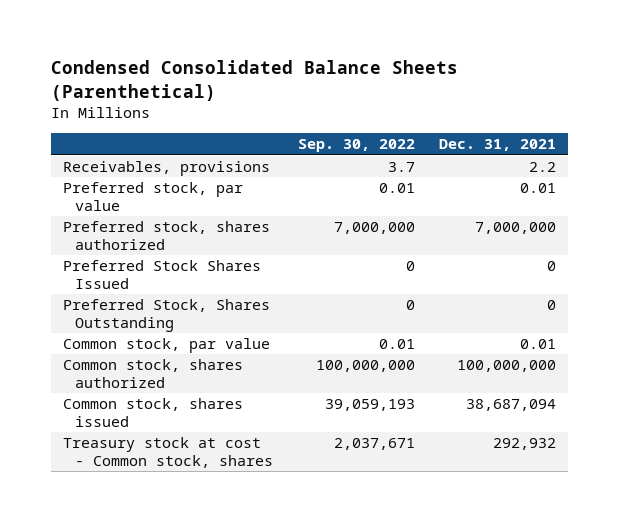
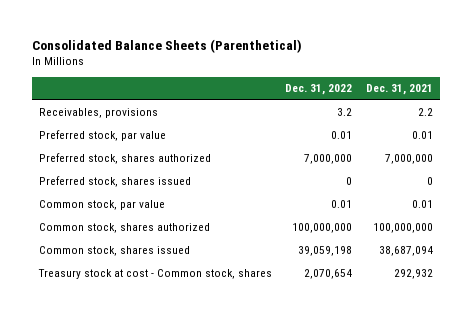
[50,60,458,101] Condensed Consolidated Balance Sheets (Parenthetical) -> [31,38,302,53] Consolidated Balance Sheets (Parenthetical)
[297,139,415,153] Sep. 30, 2022 -> none
none -> [285,84,353,96] Dec. 31, 2022
[62,299,270,332] Preferred Stock, Shares Outstanding -> none
[62,260,261,289] Preferred Stock Shares Issued -> [38,176,191,188] Preferred stock, shares issued

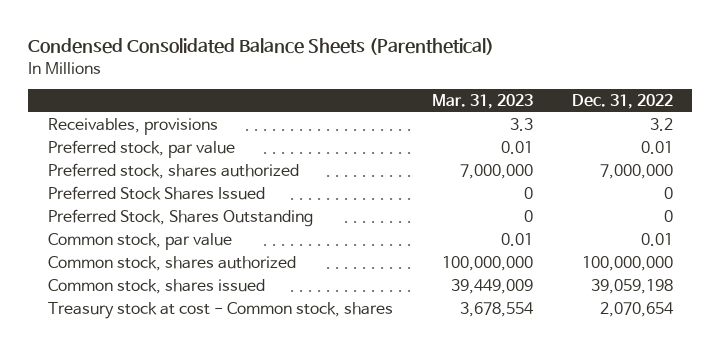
[31,38,302,53] Consolidated Balance Sheets (Parenthetical) -> [28,38,495,56] Condensed Consolidated Balance Sheets (Parenthetical)
[365,84,433,96] Dec. 31, 2021 -> none
none -> [431,94,533,110] Mar. 31, 2023
[38,176,191,188] Preferred stock, shares issued -> [47,185,265,200] Preferred Stock Shares Issued
none -> [47,208,313,227] Preferred Stock, Shares Outstanding

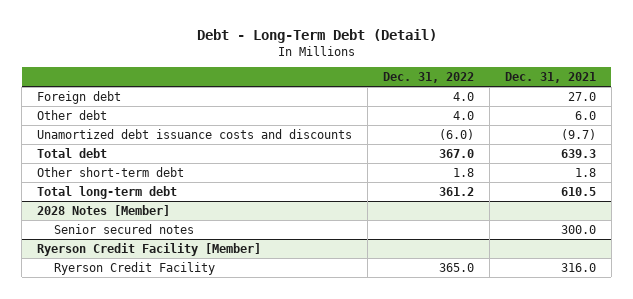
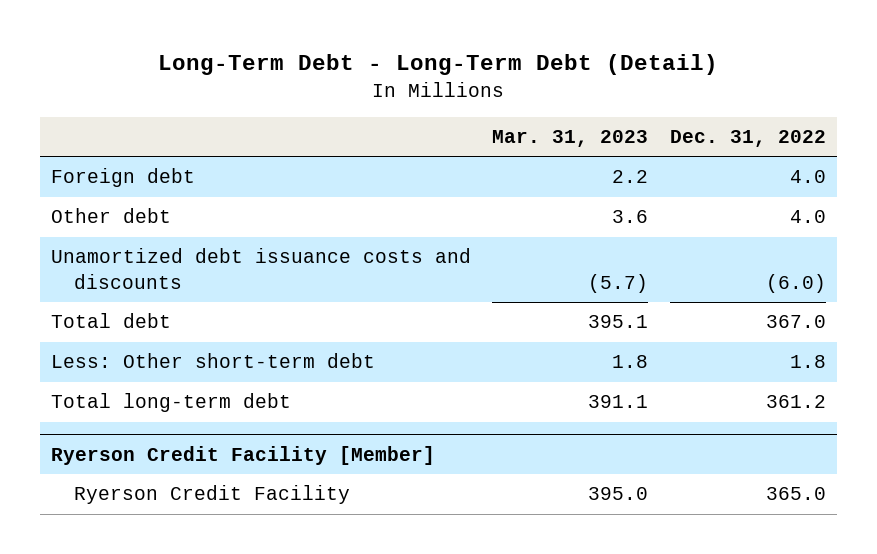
[196,29,437,44] Debt - Long-Term Debt (Detail) -> [158,54,719,76] Long-Term Debt - Long-Term Debt (Detail)
[504,72,596,84] Dec. 31, 2021 -> none
none -> [492,130,649,148] Mar. 31, 2023
[37,166,185,177] Other short-term debt -> [50,353,375,369] Less: Other short-term debt
[37,204,171,216] 2028 Notes [Member] -> none
[53,223,194,234] Senior secured notes -> none

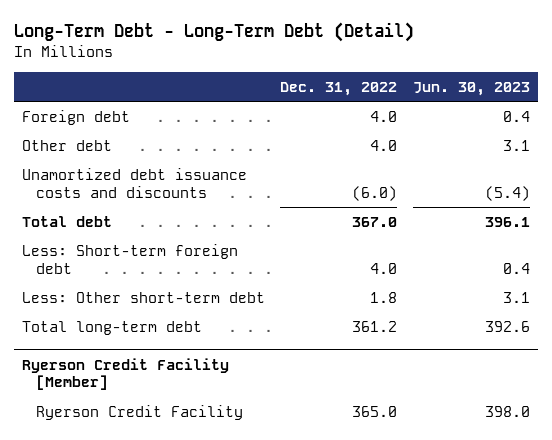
[492,130,649,148] Mar. 31, 2023 -> none
none -> [412,81,530,96] Jun. 30, 2023
none -> [21,243,238,274] Less: Short-term foreign debt

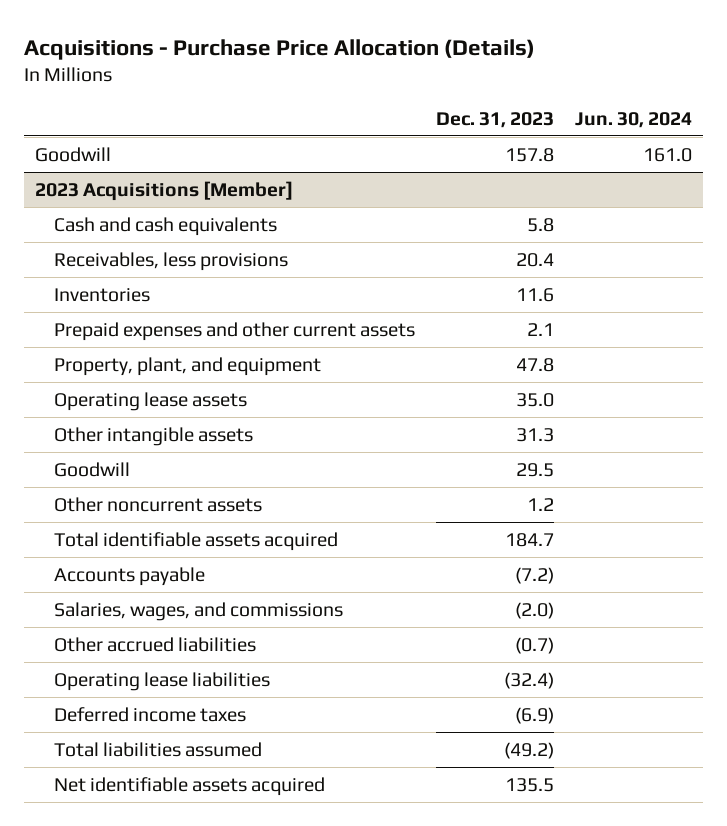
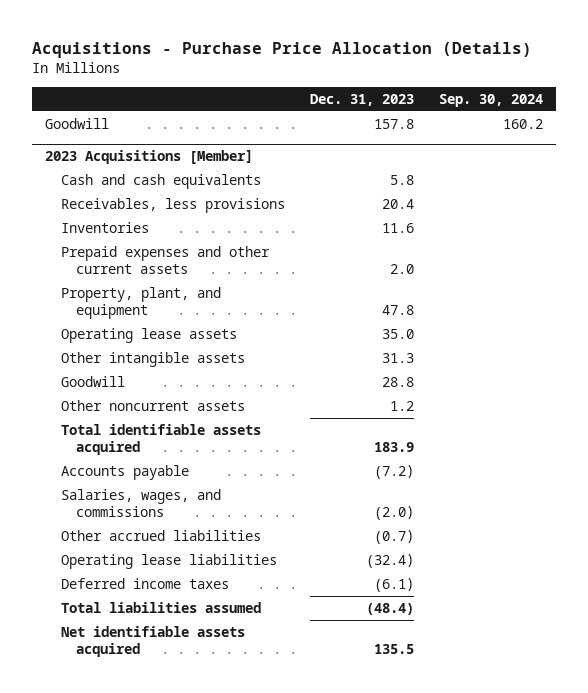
[575,111,693,128] Jun. 30, 2024 -> none
none -> [439,93,544,107] Sep. 30, 2024
[527,322,555,336] 2.1 -> [389,263,414,274] 2.0
[516,462,555,477] 29.5 -> [381,377,414,388] 28.8
[505,532,555,547] 184.7 -> [373,441,414,452] 183.9
[515,706,555,724] (6.9) -> [373,578,414,593] (6.1)
[504,741,555,759] (49.2) -> [365,603,414,616] (48.4)

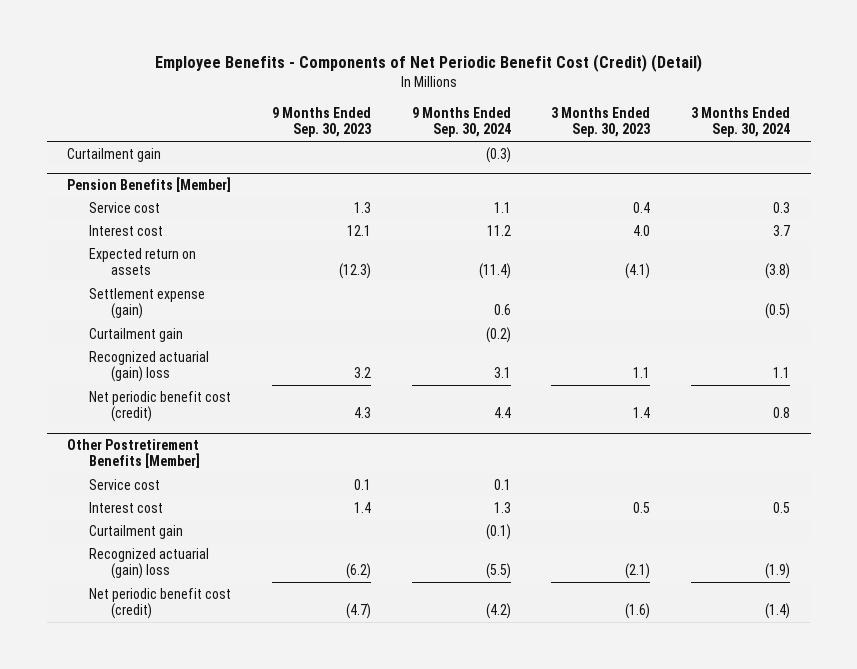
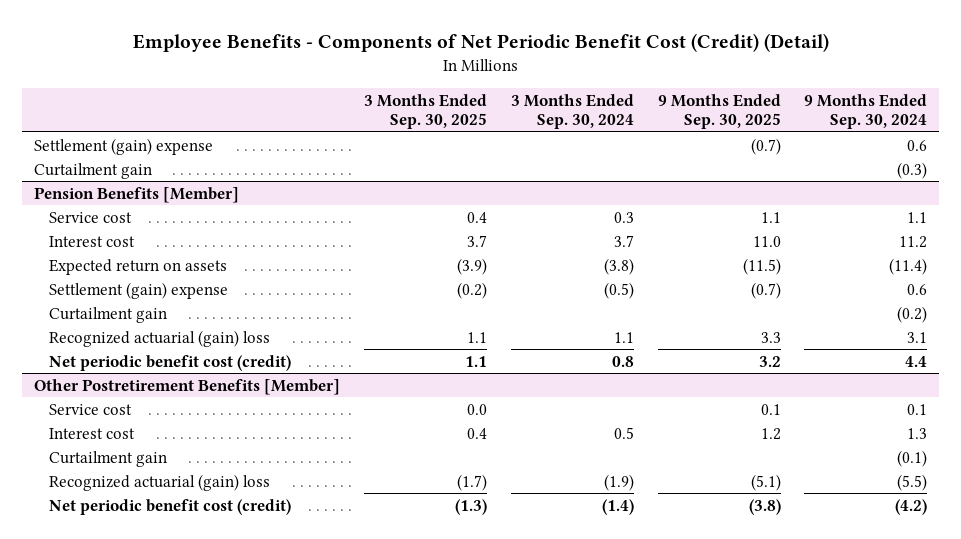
[271,106,371,138] 9 Months Ended Sep. 30, 2023 -> none
[551,106,651,138] 3 Months Ended Sep. 30, 2023 -> none
none -> [363,93,487,130] 3 Months Ended Sep. 30, 2025
none -> [657,93,781,130] 9 Months Ended Sep. 30, 2025
none -> [34,137,214,155] Settlement (gain) expense
[89,287,206,320] Settlement expense (gain) -> [48,281,228,299] Settlement (gain) expense

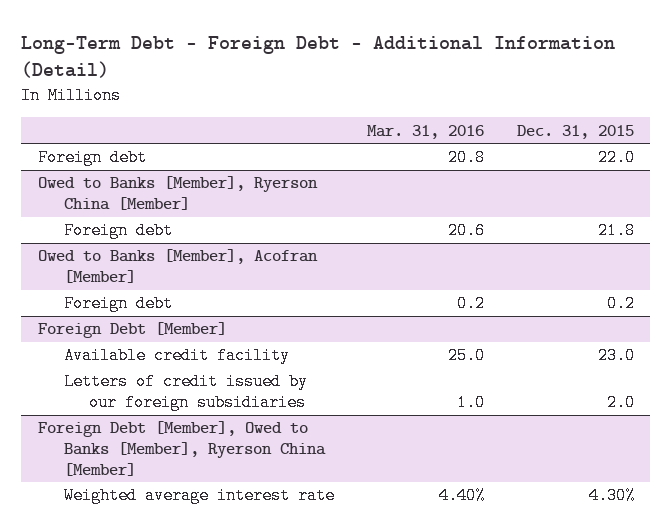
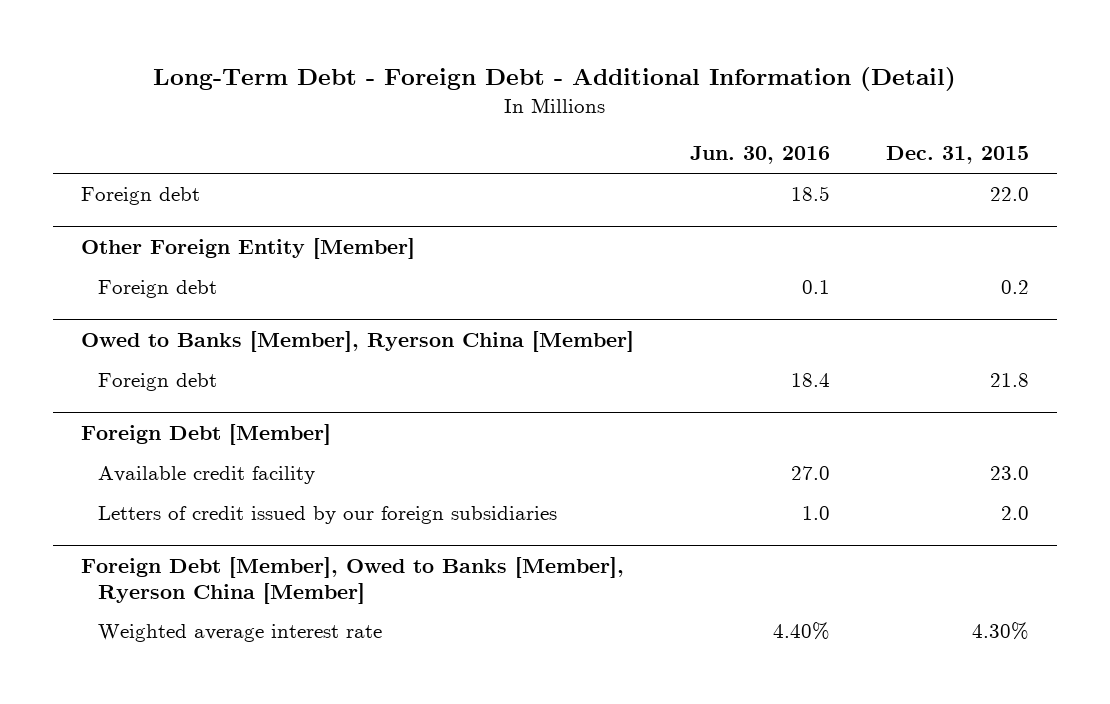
[366,124,484,139] Mar. 31, 2016 -> none
none -> [690,146,831,165] Jun. 30, 2016
none -> [81,237,416,259] Other Foreign Entity [Member]
none -> [97,279,217,298] Foreign debt
[37,249,318,284] Owed to Banks [Member], Acofran [Member] -> none
[63,295,173,313] Foreign debt -> none

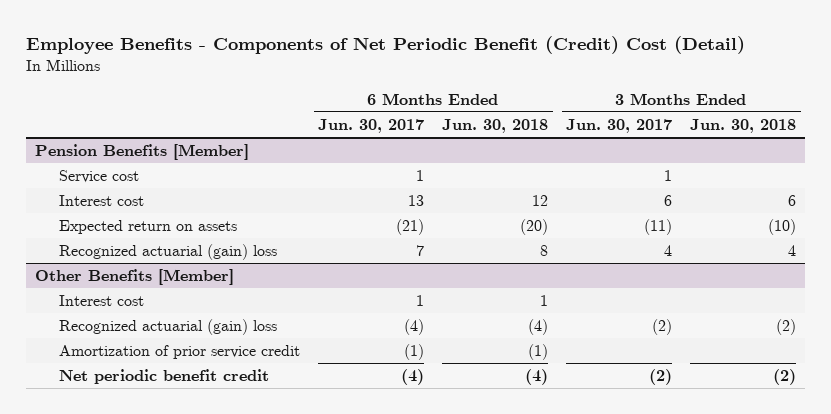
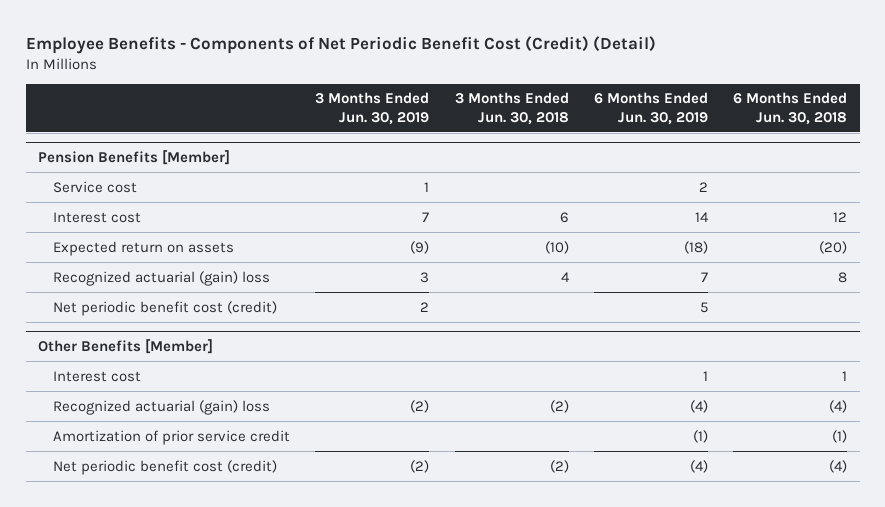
[25,35,745,54] Employee Benefits - Components of Net Periodic Benefit (Credit) Cost (Detail) -> [25,35,656,54] Employee Benefits - Components of Net Periodic Benefit Cost (Credit) (Detail)
[318,118,425,133] Jun. 30, 2017 -> none
[566,118,673,133] Jun. 30, 2017 -> none
none -> [315,92,430,125] 3 Months Ended Jun. 30, 2019
none -> [593,92,708,125] 6 Months Ended Jun. 30, 2019
none -> [53,300,278,316] Net periodic benefit cost (credit)
[59,369,270,385] Net periodic benefit credit -> [53,459,278,475] Net periodic benefit cost (credit)

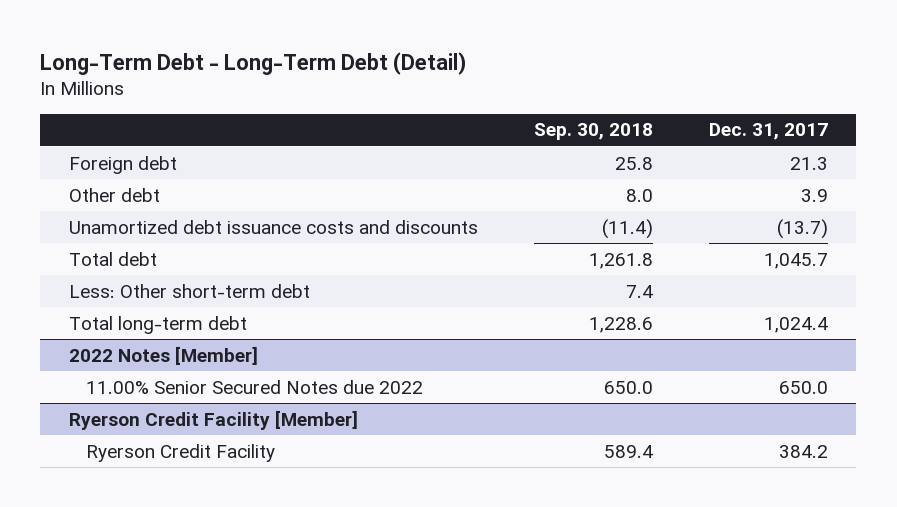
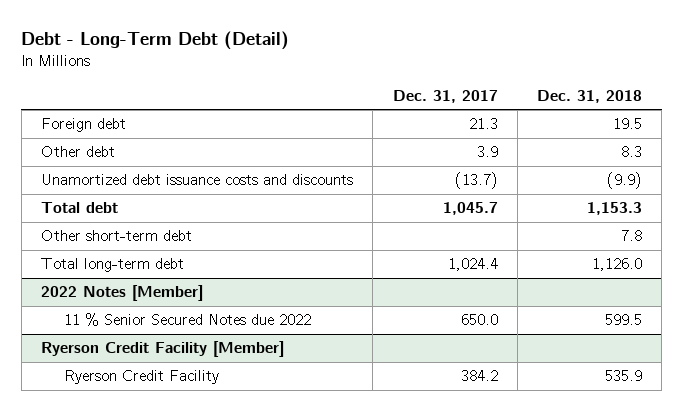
[40,51,467,75] Long-Term Debt - Long-Term Debt (Detail) -> [21,31,290,51] Debt - Long-Term Debt (Detail)
[533,123,653,141] Sep. 30, 2018 -> none
none -> [537,89,643,103] Dec. 31, 2018
[68,283,310,298] Less: Other short-term debt -> [41,230,193,242] Other short-term debt
[86,379,424,394] 11.00% Senior Secured Notes due 2022 -> [63,313,311,327] 11 % Senior Secured Notes due 2022

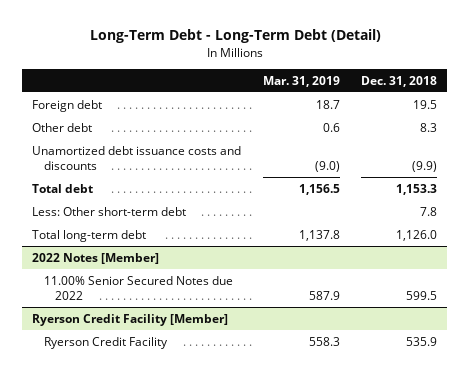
[21,31,290,51] Debt - Long-Term Debt (Detail) -> [89,29,381,44] Long-Term Debt - Long-Term Debt (Detail)
[392,89,498,103] Dec. 31, 2017 -> none
none -> [262,75,340,87] Mar. 31, 2019
[41,230,193,242] Other short-term debt -> [32,206,187,216] Less: Other short-term debt
[63,313,311,327] 11 % Senior Secured Notes due 2022 -> [43,275,233,300] 11.00% Senior Secured Notes due 2022

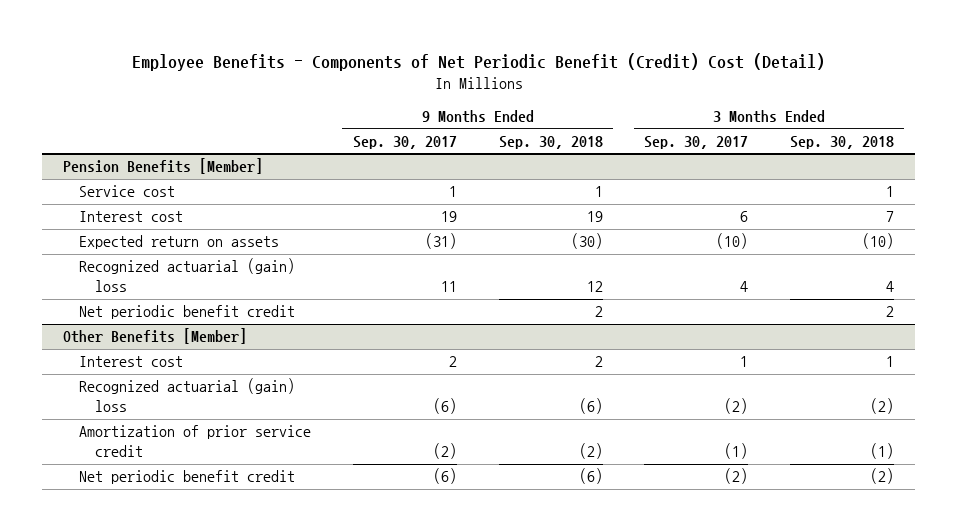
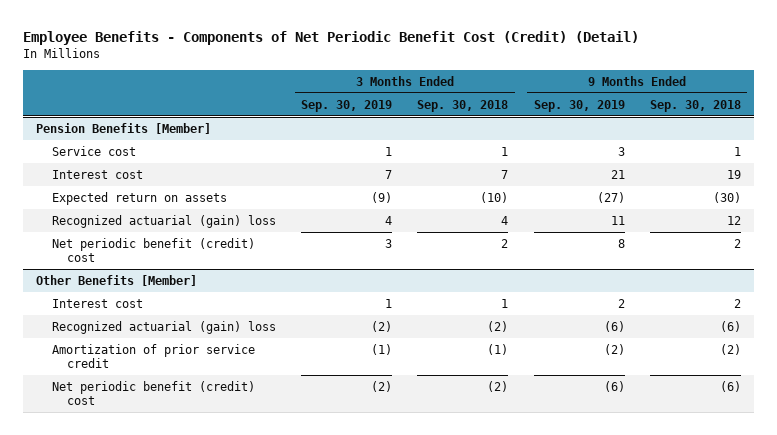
[131,52,825,71] Employee Benefits - Components of Net Periodic Benefit (Credit) Cost (Detail) -> [23,30,640,45] Employee Benefits - Components of Net Periodic Benefit Cost (Credit) (Detail)
[352,135,457,149] Sep. 30, 2017 -> none
[644,135,749,149] Sep. 30, 2017 -> none
none -> [300,99,392,112] Sep. 30, 2019
none -> [533,99,625,112] Sep. 30, 2019
[79,305,296,320] Net periodic benefit credit -> [51,237,255,263] Net periodic benefit (credit) cost
[79,470,296,485] Net periodic benefit credit -> [51,380,255,406] Net periodic benefit (credit) cost

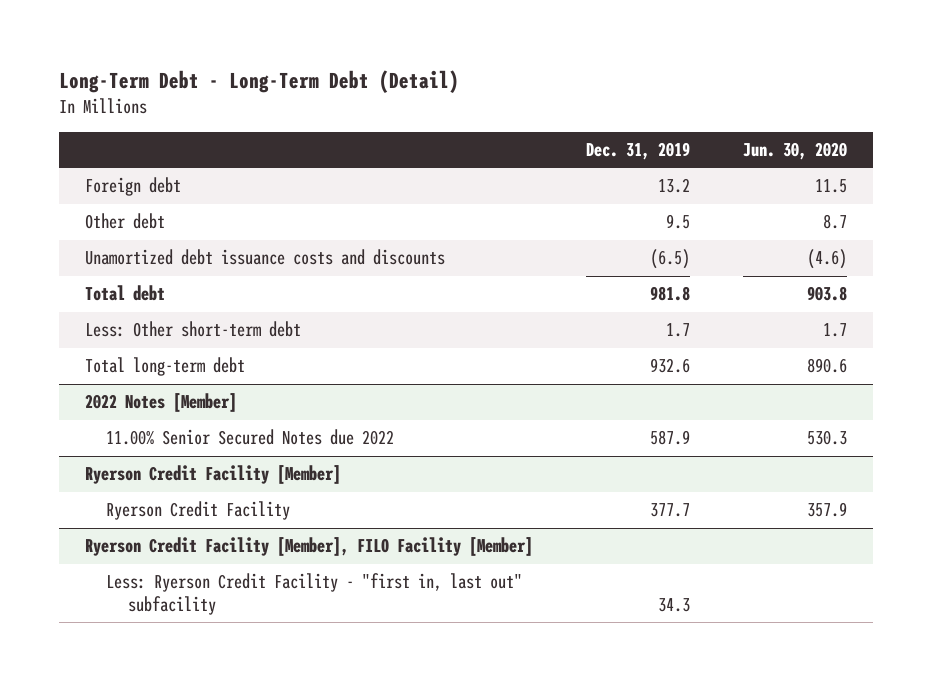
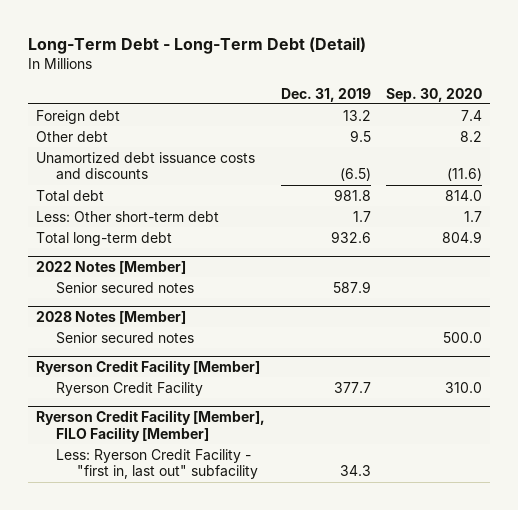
[742,142,847,161] Jun. 30, 2020 -> none
none -> [386,87,483,102] Sep. 30, 2020
[106,429,395,446] 11.00% Senior Secured Notes due 2022 -> [56,281,195,294] Senior secured notes
none -> [35,311,186,325] 2028 Notes [Member]
none -> [56,331,195,344] Senior secured notes

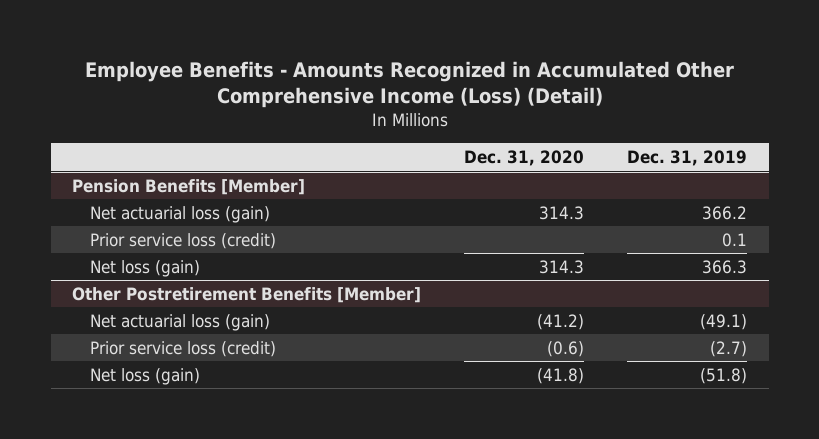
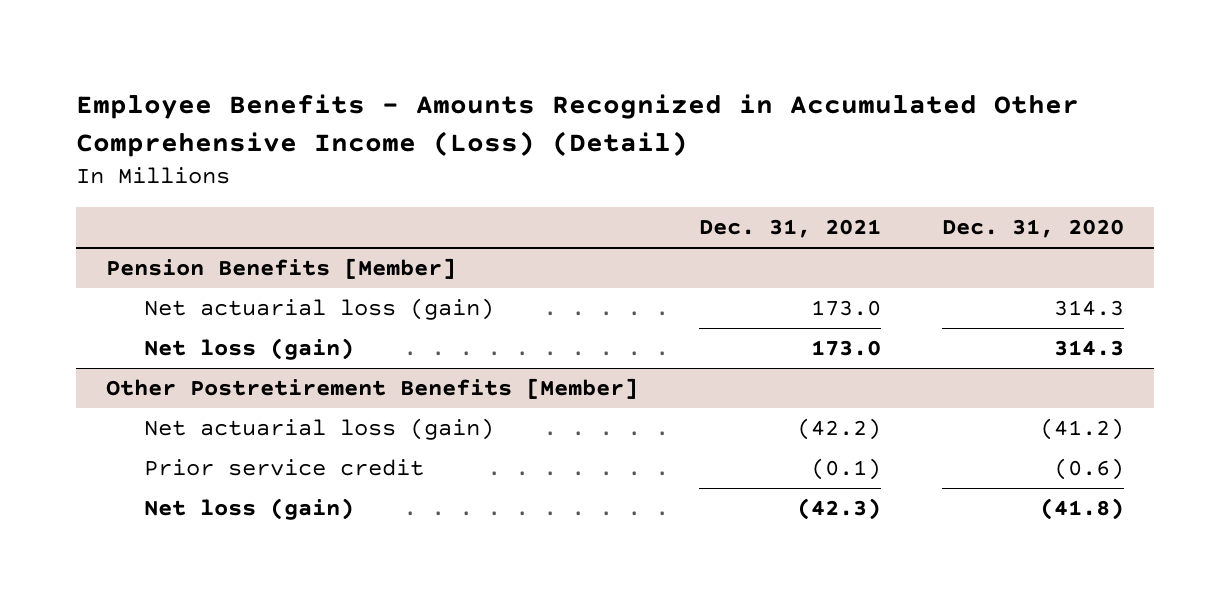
[627,150,748,167] Dec. 31, 2019 -> none
none -> [699,219,882,239] Dec. 31, 2021
[89,232,276,249] Prior service loss (credit) -> none
[89,340,276,357] Prior service loss (credit) -> [144,459,425,477] Prior service credit

